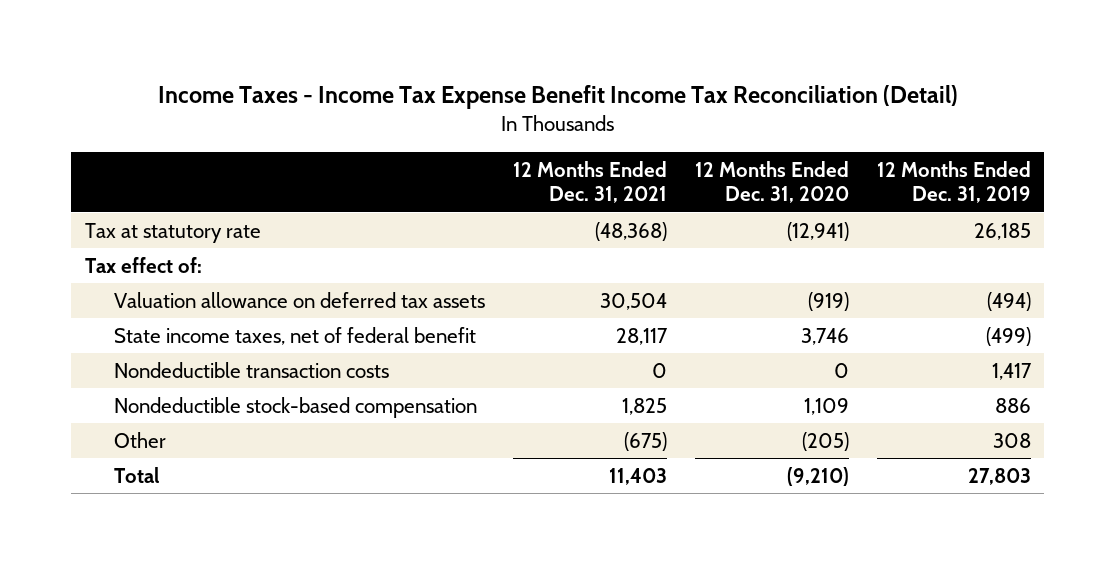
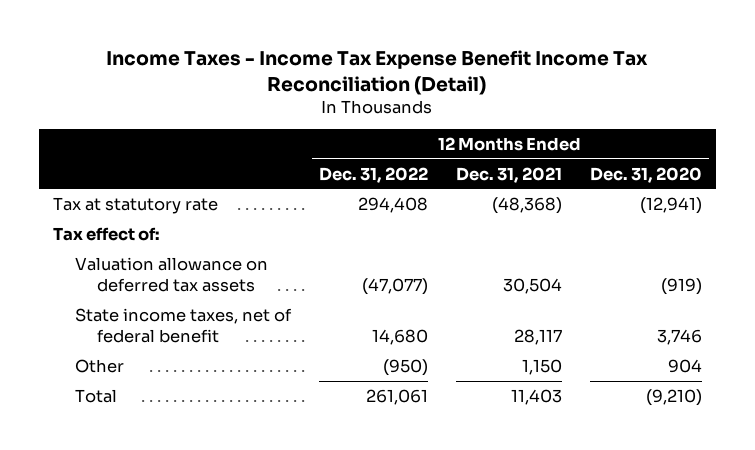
[876,160,1031,204] 12 Months Ended Dec. 31, 2019 -> none
none -> [319,166,429,183] Dec. 31, 2022
[114,361,390,378] Nondeductible transaction costs -> none
[114,396,478,418] Nondeductible stock-based compensation -> none
[624,431,668,451] (675) -> [521,358,562,375] 1,150
[801,431,849,451] (205) -> [667,358,702,373] 904

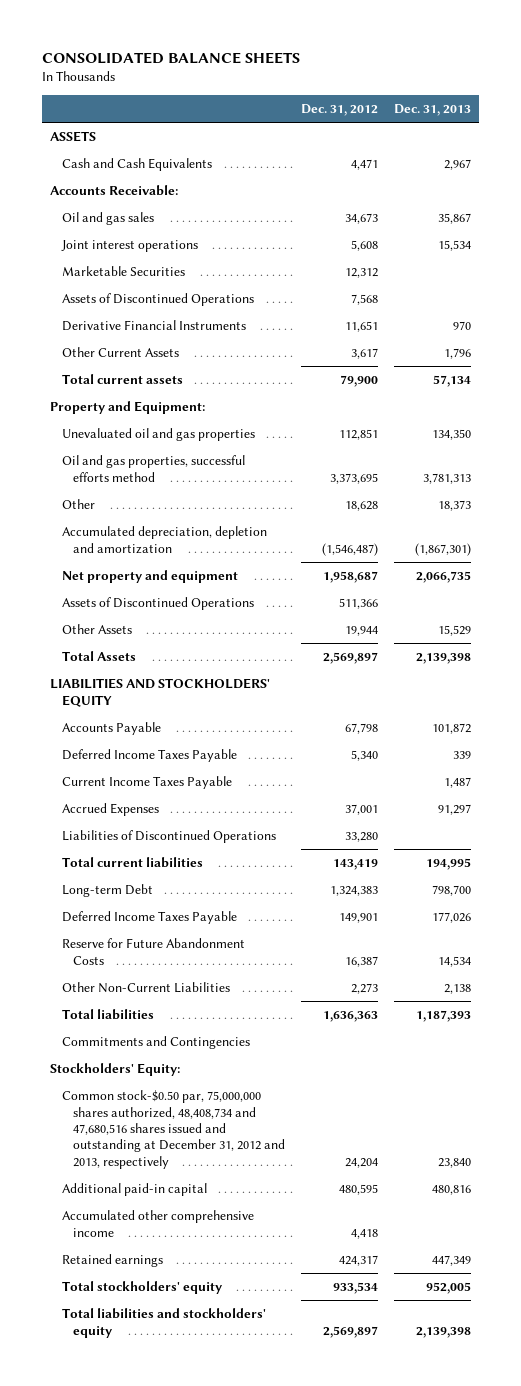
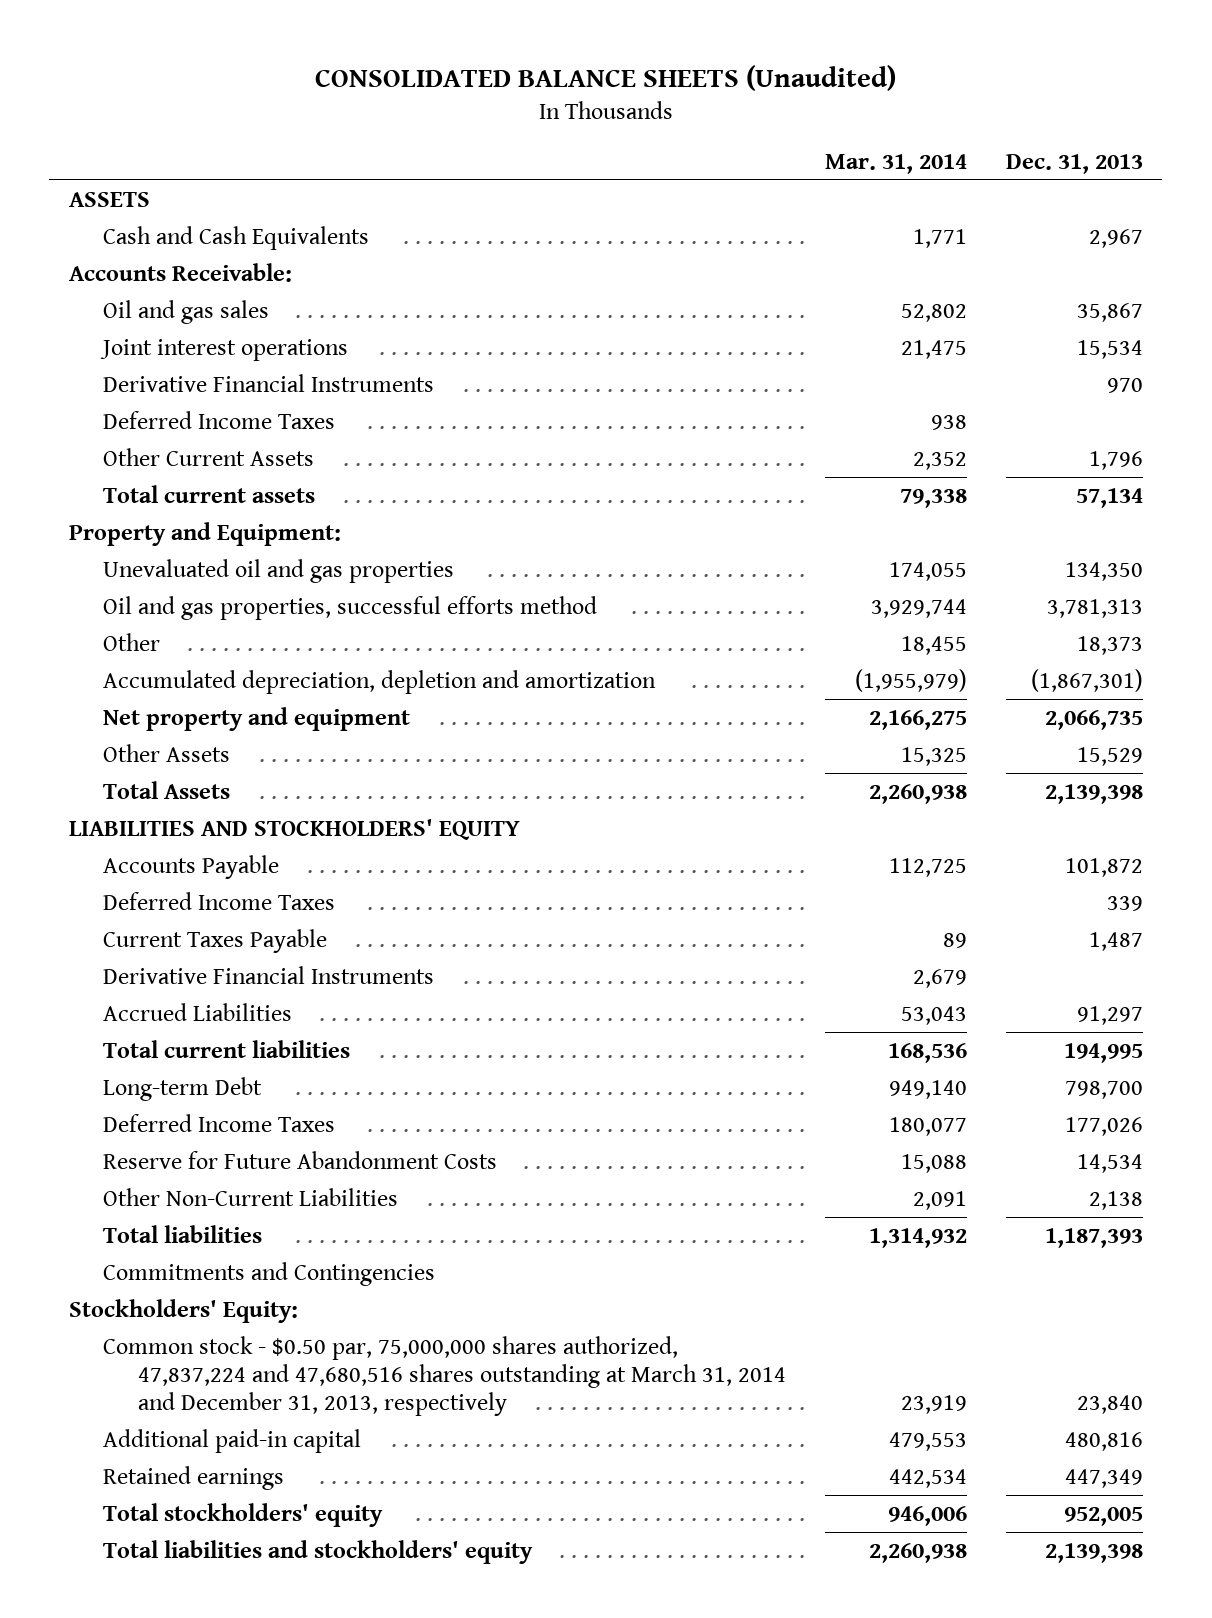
[41,52,300,65] CONSOLIDATED BALANCE SHEETS -> [314,64,896,91] CONSOLIDATED BALANCE SHEETS (Unaudited)
[301,104,379,117] Dec. 31, 2012 -> none
none -> [824,154,967,175] Mar. 31, 2014
[61,266,185,277] Marketable Securities -> none
[61,293,254,307] Assets of Discontinued Operations -> none
none -> [103,410,336,429] Deferred Income Taxes
[61,597,254,611] Assets of Discontinued Operations -> none
[61,830,276,844] Liabilities of Discontinued Operations -> none
[61,749,237,763] Deferred Income Taxes Payable -> [103,891,336,910] Deferred Income Taxes
[61,776,232,790] Current Income Taxes Payable -> [103,928,328,953] Current Taxes Payable
none -> [103,965,435,984] Derivative Financial Instruments
[61,803,159,817] Accrued Expenses -> [103,1002,293,1021] Accrued Liabilities
[61,911,237,925] Deferred Income Taxes Payable -> [103,1113,336,1132] Deferred Income Taxes
[61,1090,286,1169] Common stock-$0.50 par, 75,000,000 shares authorized, 48,408,734 and 47,680,516 shares issued and outstanding at December 31, 2012 and 2013, respectively -> [103,1335,787,1416] Common stock - $0.50 par, 75,000,000 shares authorized, 47,837,224 and 47,680,516 shares outstanding at March 31, 2014 and December 31, 2013, respectively
[61,1210,254,1237] Accumulated other comprehensive income -> none

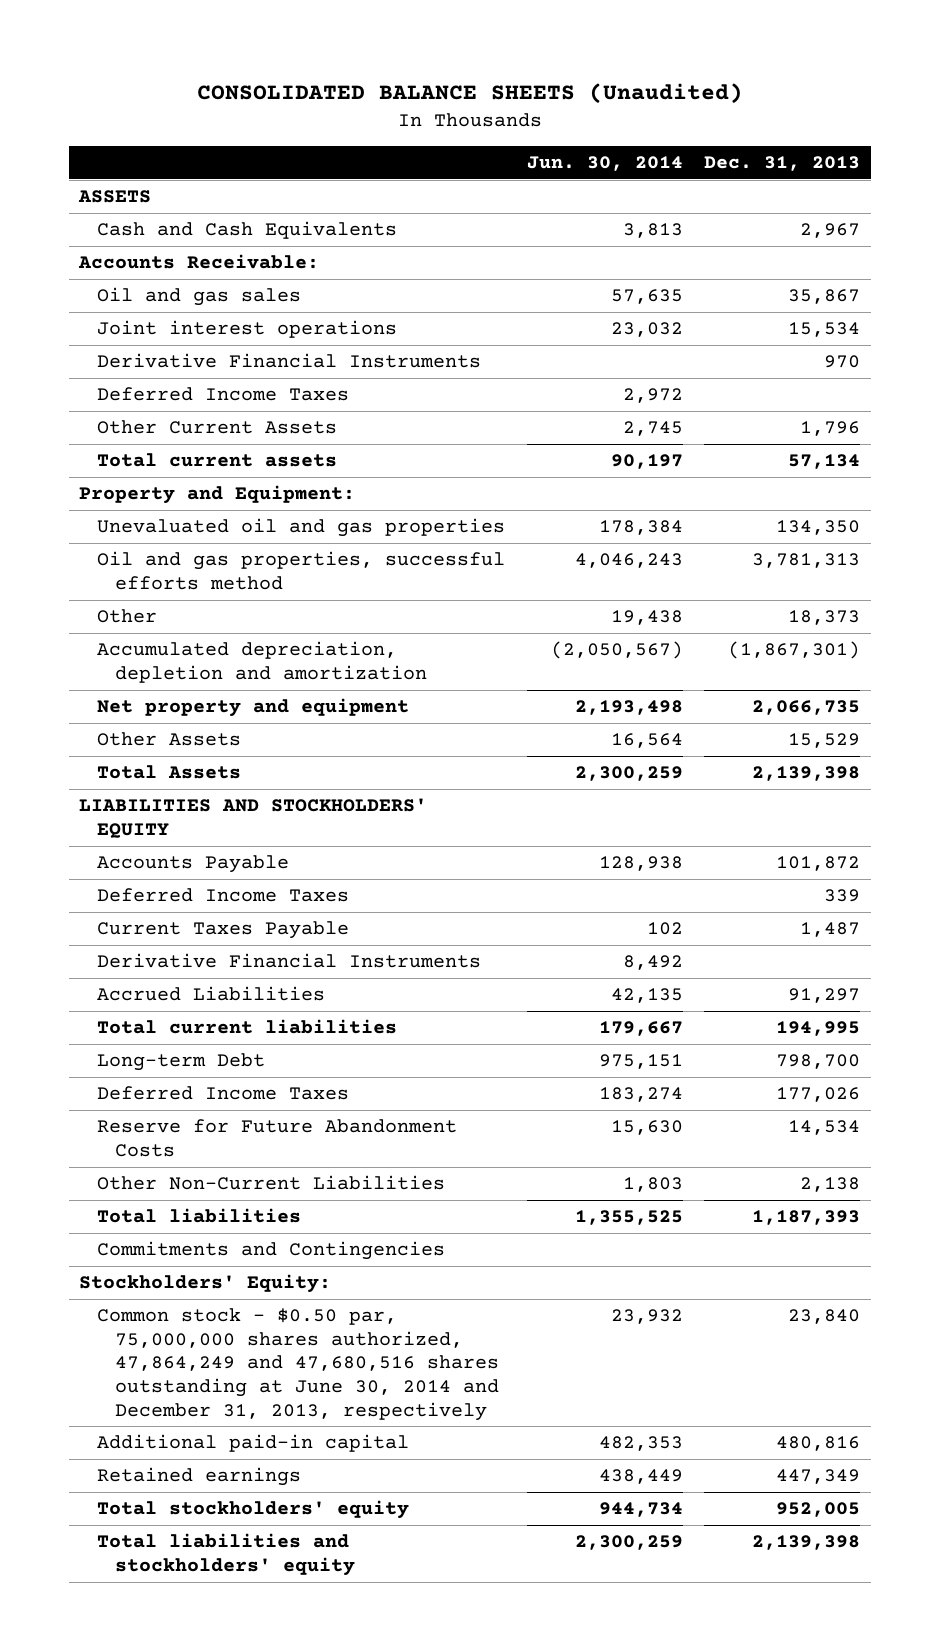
[824,154,967,175] Mar. 31, 2014 -> none
none -> [526,156,683,172] Jun. 30, 2014
[103,1335,787,1416] Common stock - $0.50 par, 75,000,000 shares authorized, 47,837,224 and 47,680,516 shares outstanding at March 31, 2014 and December 31, 2013, respectively -> [97,1308,499,1421] Common stock - $0.50 par, 75,000,000 shares authorized, 47,864,249 and 47,680,516 shares outstanding at June 30, 2014 and December 31, 2013, respectively

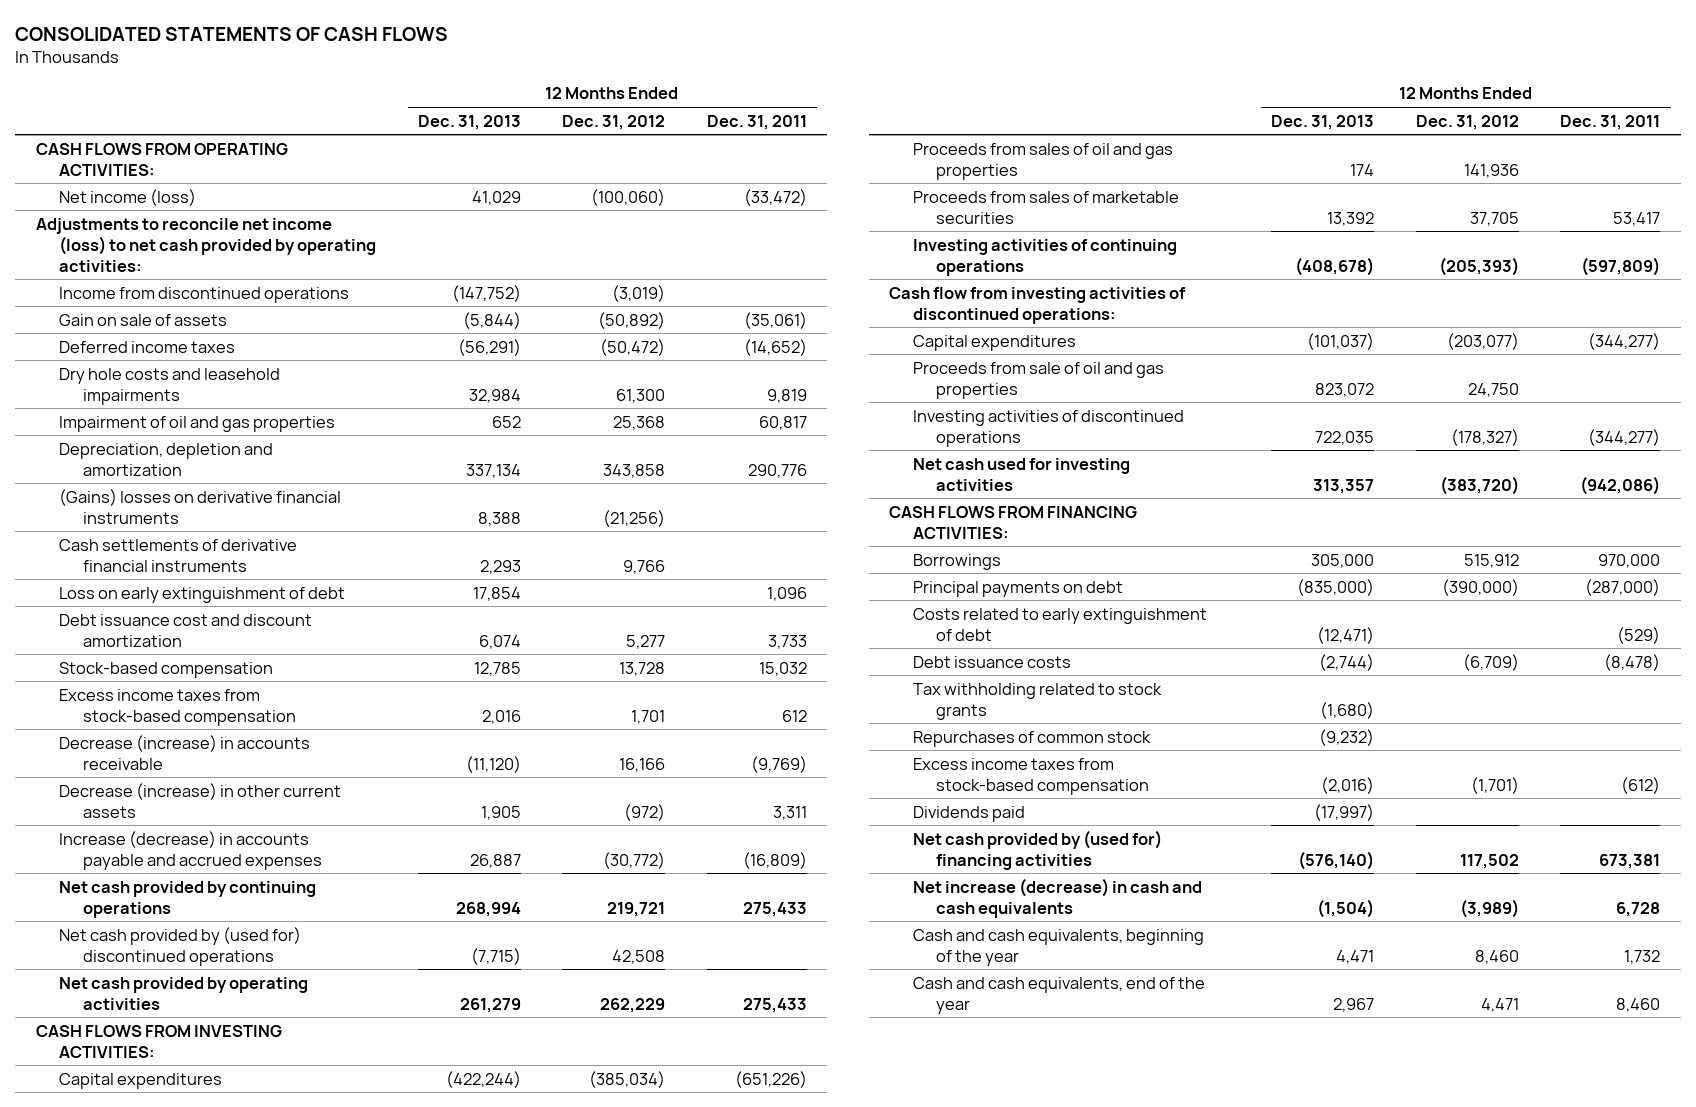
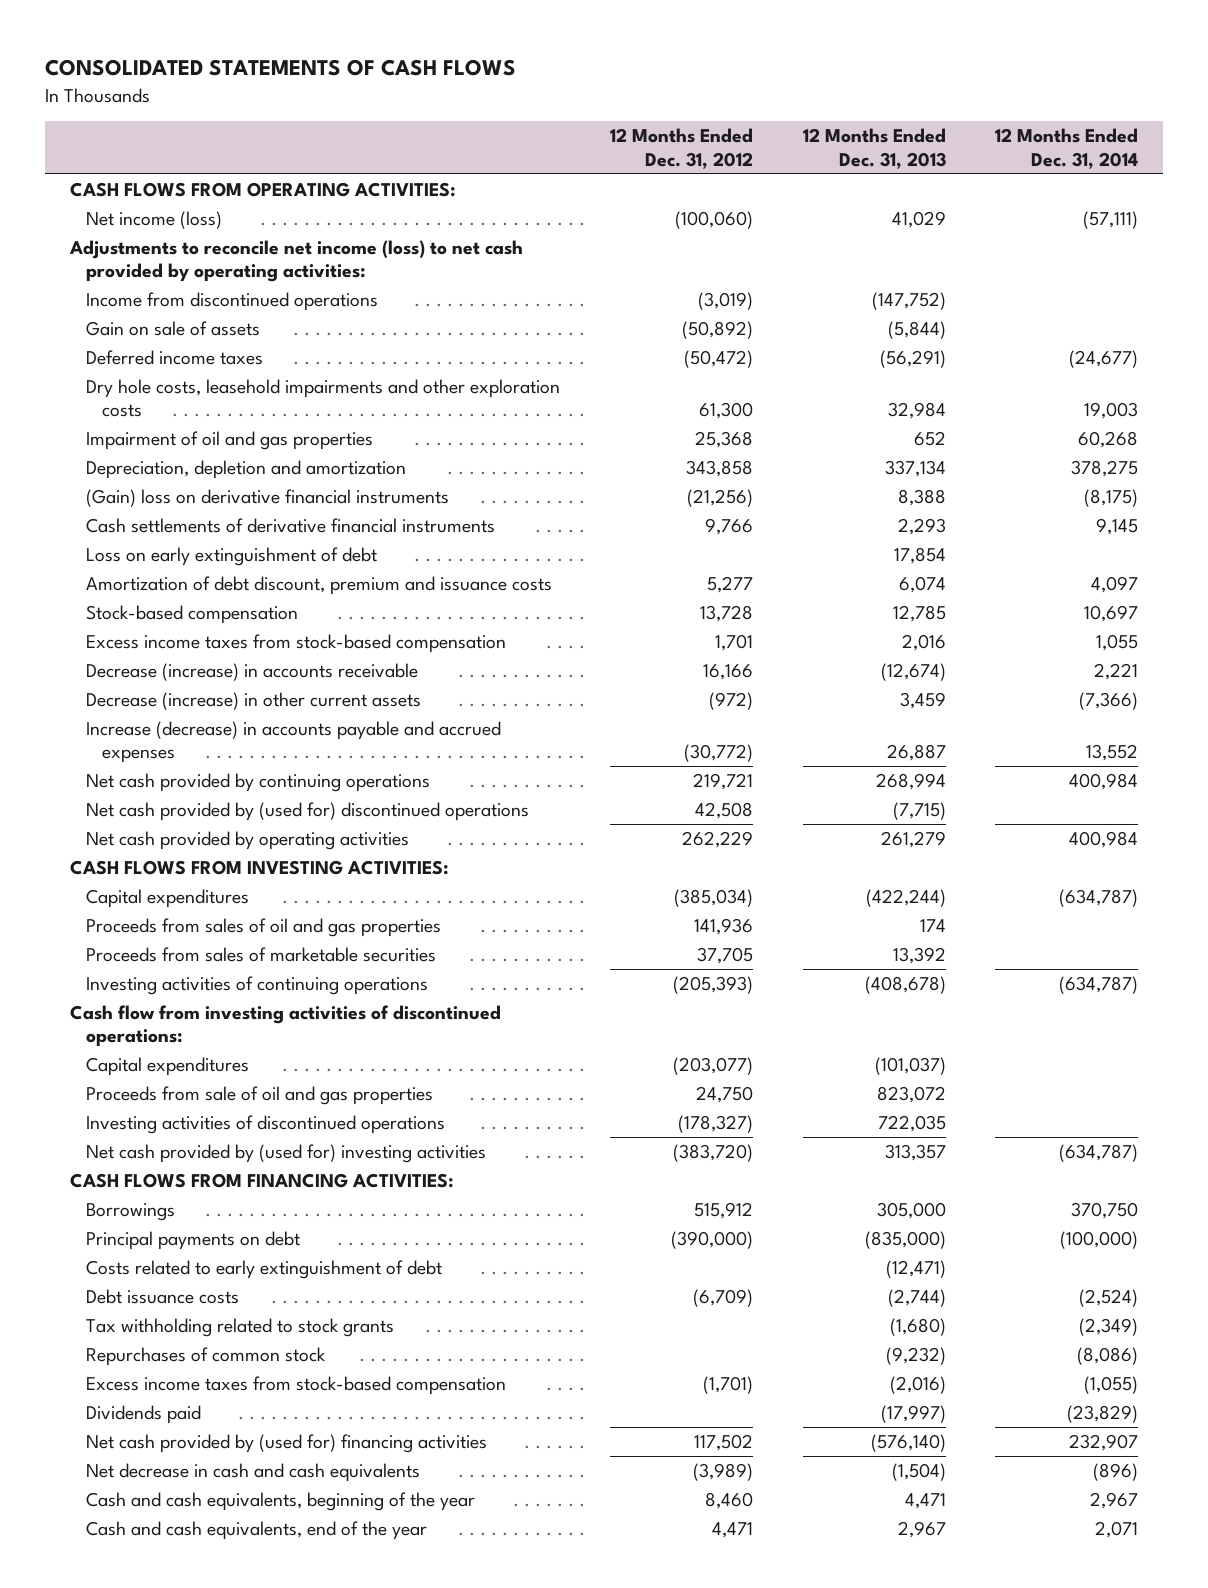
[706,114,807,130] Dec. 31, 2011 -> none
none -> [995,128,1139,169] 12 Months Ended Dec. 31, 2014
[59,367,281,405] Dry hole costs and leasehold impairments -> [85,379,560,418] Dry hole costs, leasehold impairments and other exploration costs
[59,488,342,524] (Gains) losses on derivative financial instruments -> [85,489,449,508] (Gain) loss on derivative financial instruments
[59,613,313,647] Debt issuance cost and discount amortization -> [85,576,552,596] Amortization of debt discount, premium and issuance costs
[465,755,521,773] (11,120) -> [880,663,946,682] (12,674)
[480,805,521,820] 1,905 -> [899,692,946,710] 3,459
[912,457,1130,491] Net cash used for investing activities -> [85,1144,486,1164] Net cash provided by (used for) investing activities
[912,877,1202,918] Net increase (decrease) in cash and cash equivalents -> [85,1463,420,1483] Net decrease in cash and cash equivalents

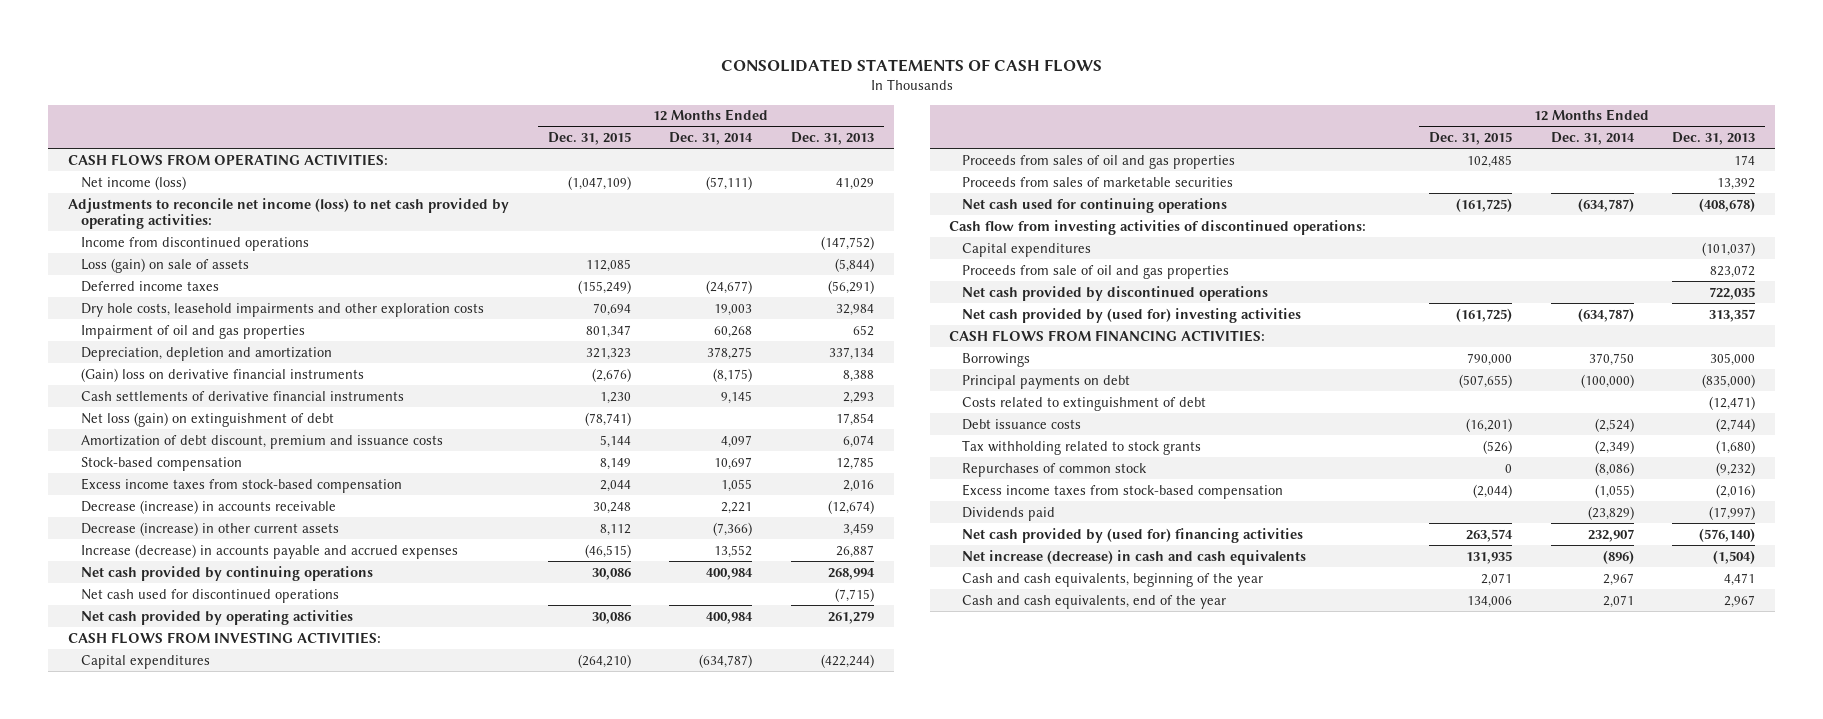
[609,128,753,169] 12 Months Ended Dec. 31, 2012 -> none
none -> [547,131,631,145] Dec. 31, 2015
[85,321,260,337] Gain on sale of assets -> [80,257,249,273] Loss (gain) on sale of assets
[85,547,377,567] Loss on early extinguishment of debt -> [80,411,334,427] Net loss (gain) on extinguishment of debt
[85,802,529,822] Net cash provided by (used for) discontinued operations -> [80,588,339,603] Net cash used for discontinued operations
[85,976,428,996] Investing activities of continuing operations -> [961,197,1227,213] Net cash used for continuing operations
[85,1115,445,1135] Investing activities of discontinued operations -> [961,285,1268,301] Net cash provided by discontinued operations
[85,1260,442,1280] Costs related to early extinguishment of debt -> [961,396,1206,411] Costs related to extinguishment of debt
[85,1463,420,1483] Net decrease in cash and cash equivalents -> [961,549,1306,565] Net increase (decrease) in cash and cash equivalents

